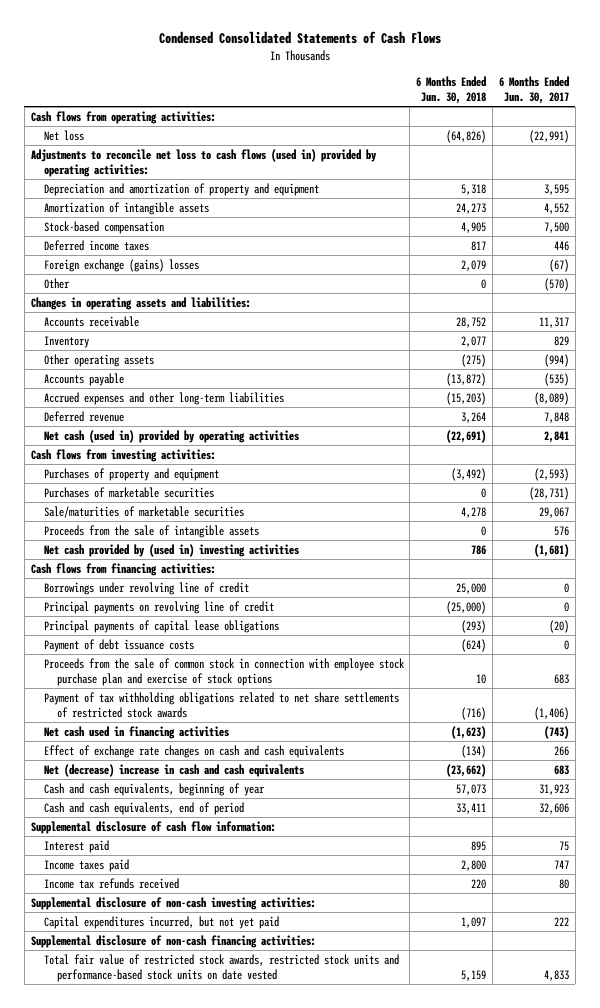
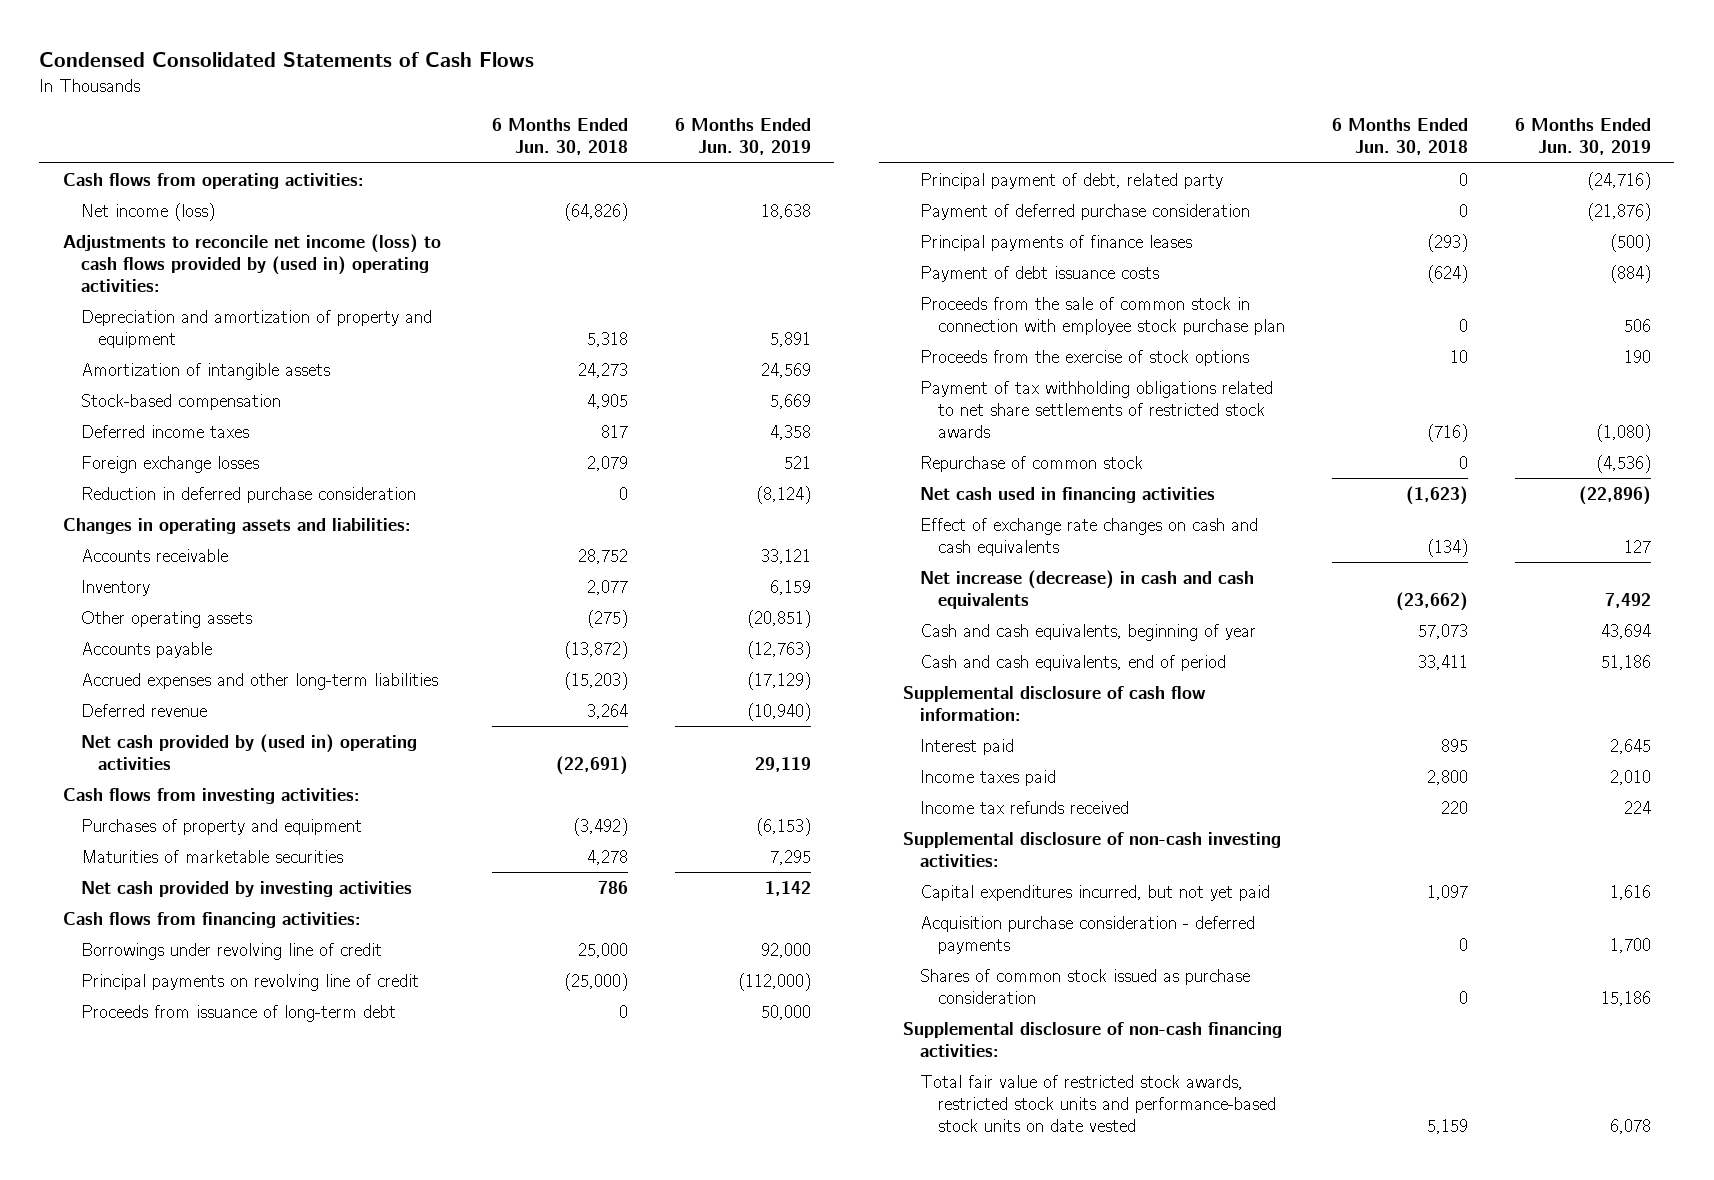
[498,75,569,104] 6 Months Ended Jun. 30, 2017 -> none
none -> [675,118,812,156] 6 Months Ended Jun. 30, 2019
[43,129,84,141] Net loss -> [80,202,215,221] Net income (loss)
[30,148,377,177] Adjustments to reconcile net loss to cash flows (used in) provided by operating activities: -> [62,233,441,292] Adjustments to reconcile net income (loss) to cash flows provided by (used in) operating activities:
[43,277,70,289] Other -> none
[43,258,199,272] Foreign exchange (gains) losses -> [80,455,259,473] Foreign exchange losses
none -> [80,486,416,503] Reduction in deferred purchase consideration
[43,429,299,443] Net cash (used in) provided by operating activities -> [80,733,417,770] Net cash provided by (used in) operating activities
[43,486,214,498] Purchases of marketable securities -> none
[43,524,259,538] Proceeds from the sale of intangible assets -> none
[43,505,244,518] Sale/maturities of marketable securities -> [80,849,343,863] Maturities of marketable securities
[43,543,299,557] Net cash provided by (used in) investing activities -> [80,880,412,897] Net cash provided by investing activities
none -> [80,1004,396,1022] Proceeds from issuance of long-term debt
none -> [920,172,1224,189] Principal payment of debt, related party
none -> [920,203,1251,220] Payment of deferred purchase consideration
[43,619,279,633] Principal payments of capital lease obligations -> [920,234,1193,251] Principal payments of finance leases
none -> [920,296,1286,335] Proceeds from the sale of common stock in connection with employee stock purchase plan
[43,657,405,686] Proceeds from the sale of common stock in connection with employee stock purchase plan and exercise of stock options -> [920,349,1250,366] Proceeds from the exercise of stock options
none -> [920,455,1144,472] Repurchase of common stock
[43,763,304,777] Net (decrease) increase in cash and cash equivalents -> [920,569,1255,609] Net increase (decrease) in cash and cash equivalents
none -> [920,915,1256,954] Acquisition purchase consideration - deferred payments
none -> [920,968,1251,1004] Shares of common stock issued as purchase consideration

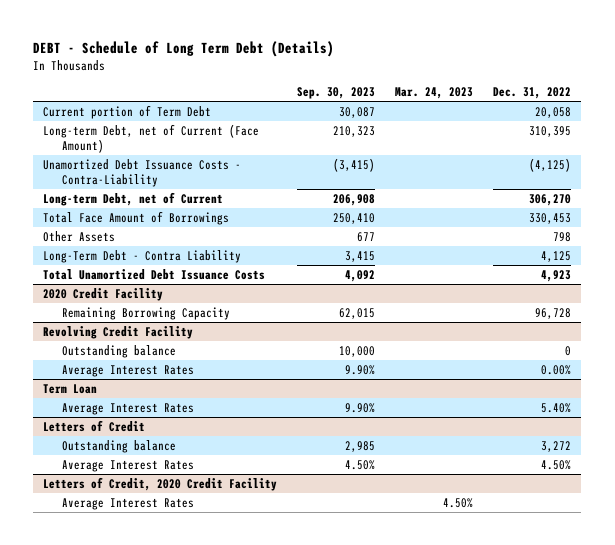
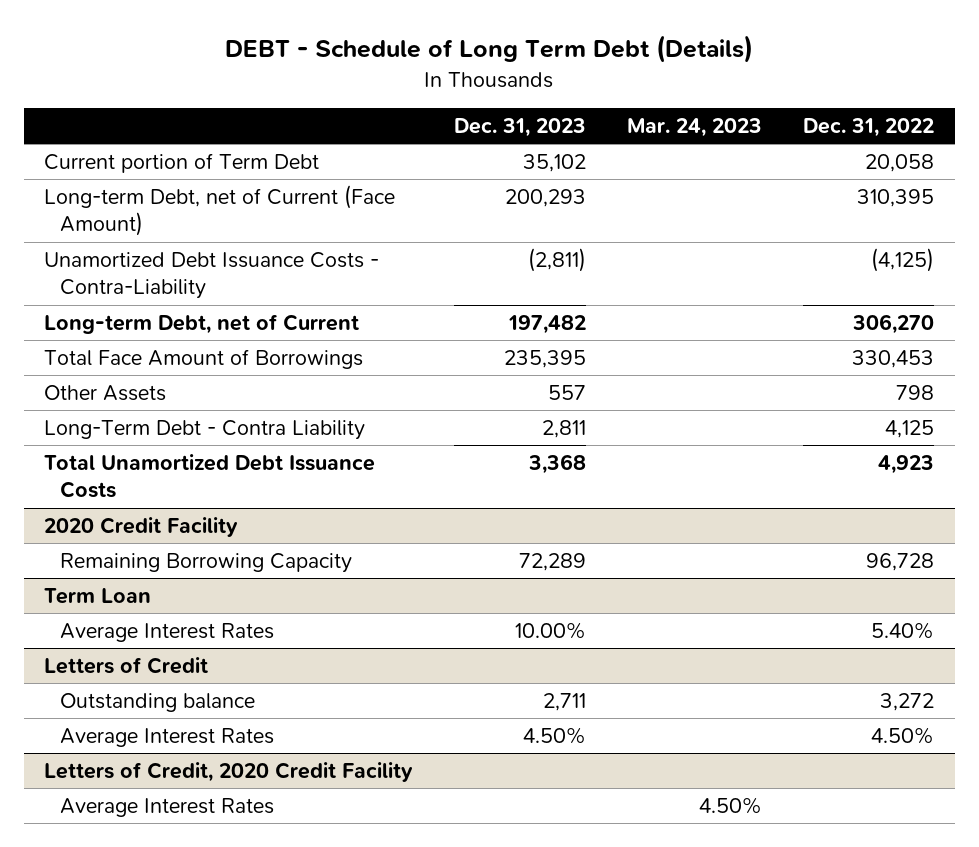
[297,86,376,99] Sep. 30, 2023 -> none
none -> [453,118,586,138] Dec. 31, 2023
[43,325,194,339] Revolving Credit Facility -> none
[62,344,177,358] Outstanding balance -> none
[62,364,195,377] Average Interest Rates -> none

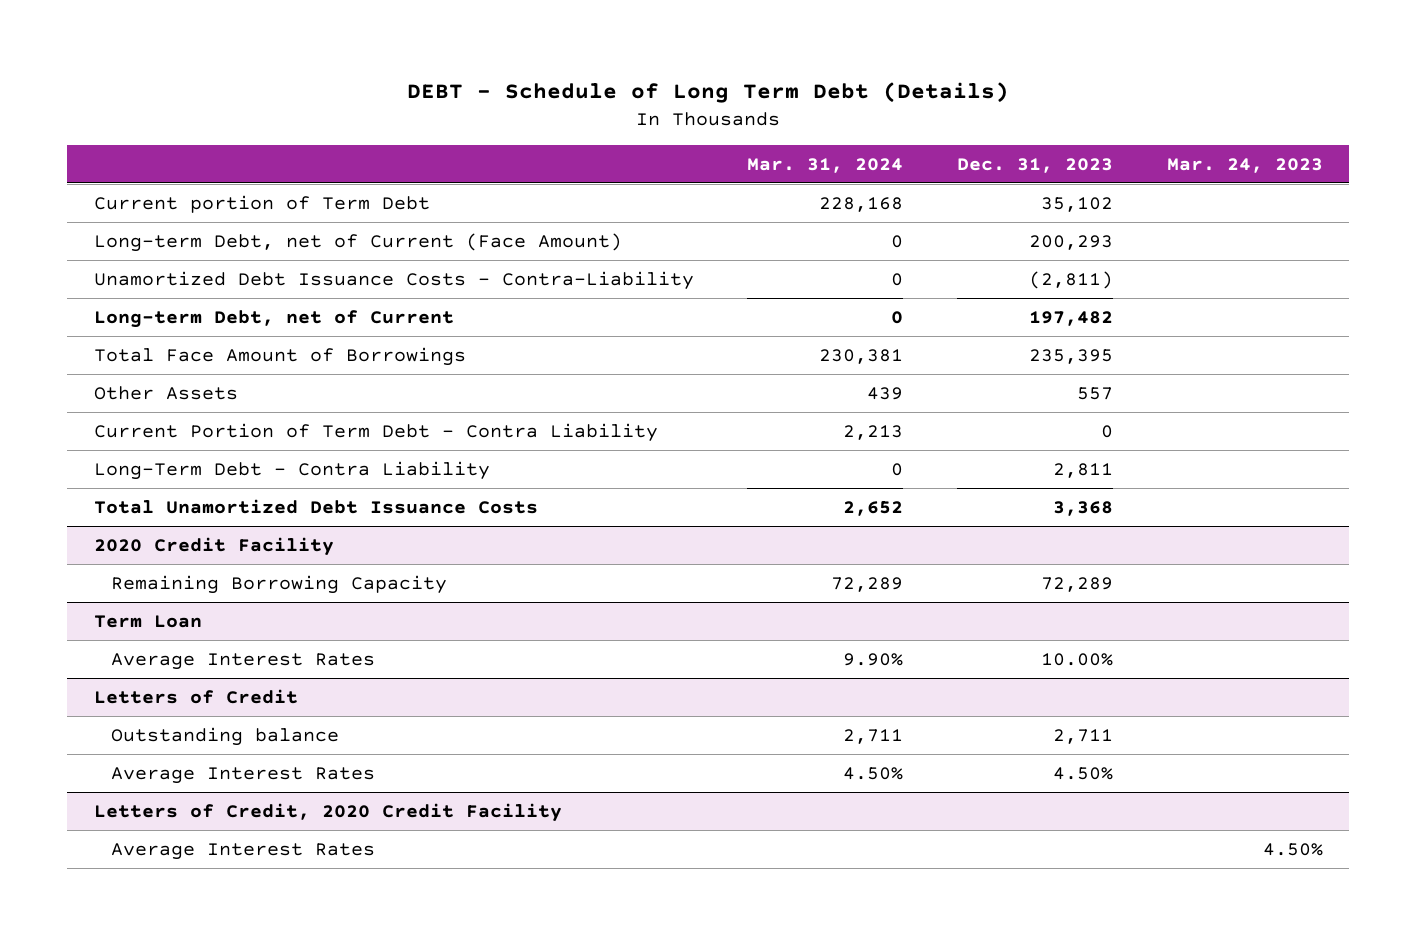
[803,118,935,138] Dec. 31, 2022 -> none
none -> [747,157,904,173] Mar. 31, 2024
none -> [93,422,658,442] Current Portion of Term Debt - Contra Liability

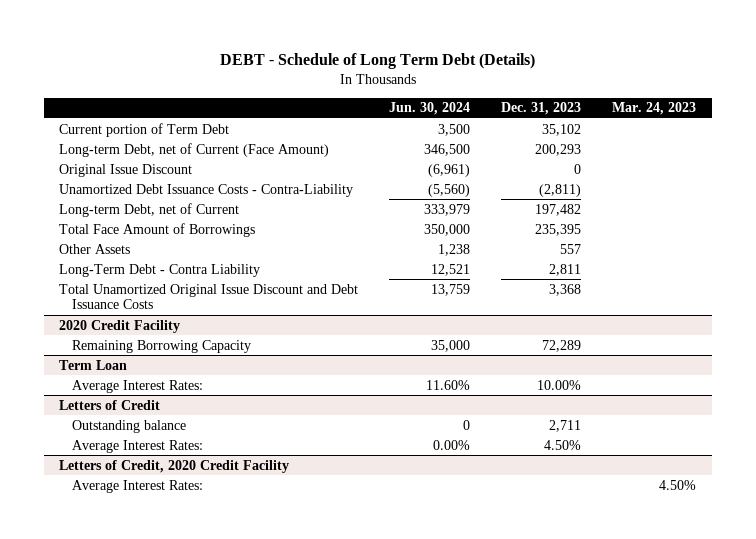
[747,157,904,173] Mar. 31, 2024 -> none
none -> [389,102,471,116] Jun. 30, 2024
none -> [59,163,193,177] Original Issue Discount
[93,422,658,442] Current Portion of Term Debt - Contra Liability -> none
[93,498,538,514] Total Unamortized Debt Issuance Costs -> [59,283,359,310] Total Unamortized Original Issue Discount and Debt Issuance Costs
[110,652,375,670] Average Interest Rates -> [72,379,204,393] Average Interest Rates:
[110,766,375,784] Average Interest Rates -> [72,439,204,453] Average Interest Rates:
[110,842,375,860] Average Interest Rates -> [72,479,204,493] Average Interest Rates:

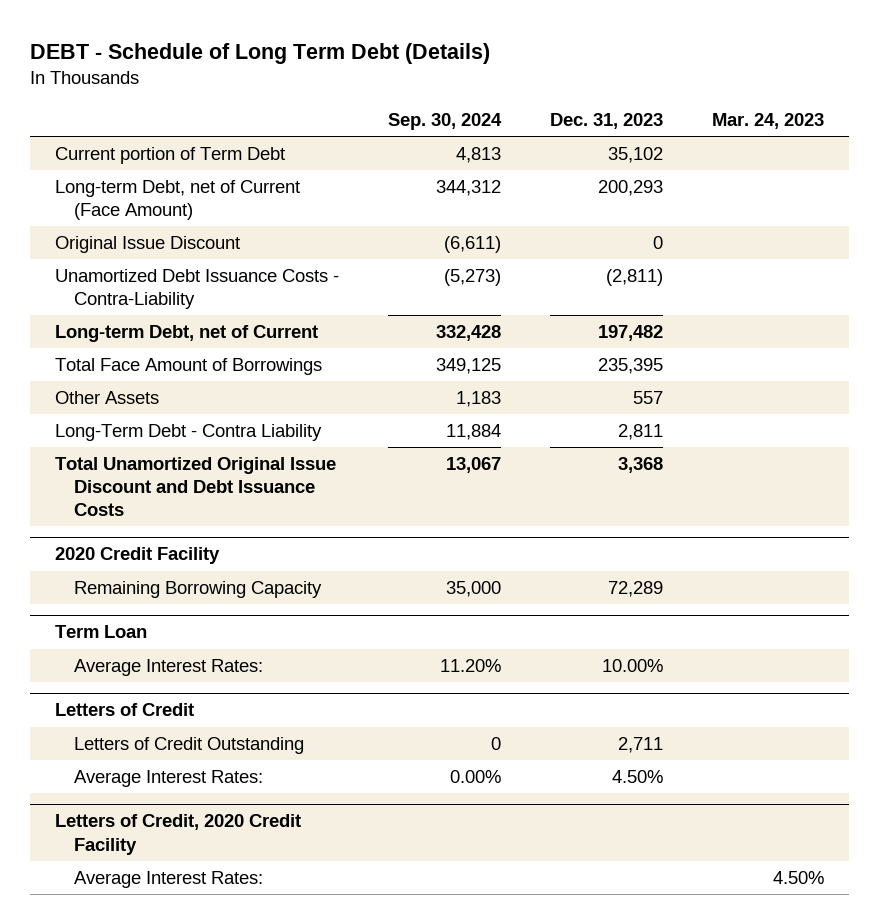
[389,102,471,116] Jun. 30, 2024 -> none
none -> [387,113,502,131] Sep. 30, 2024
[72,419,187,433] Outstanding balance -> [74,736,305,754] Letters of Credit Outstanding

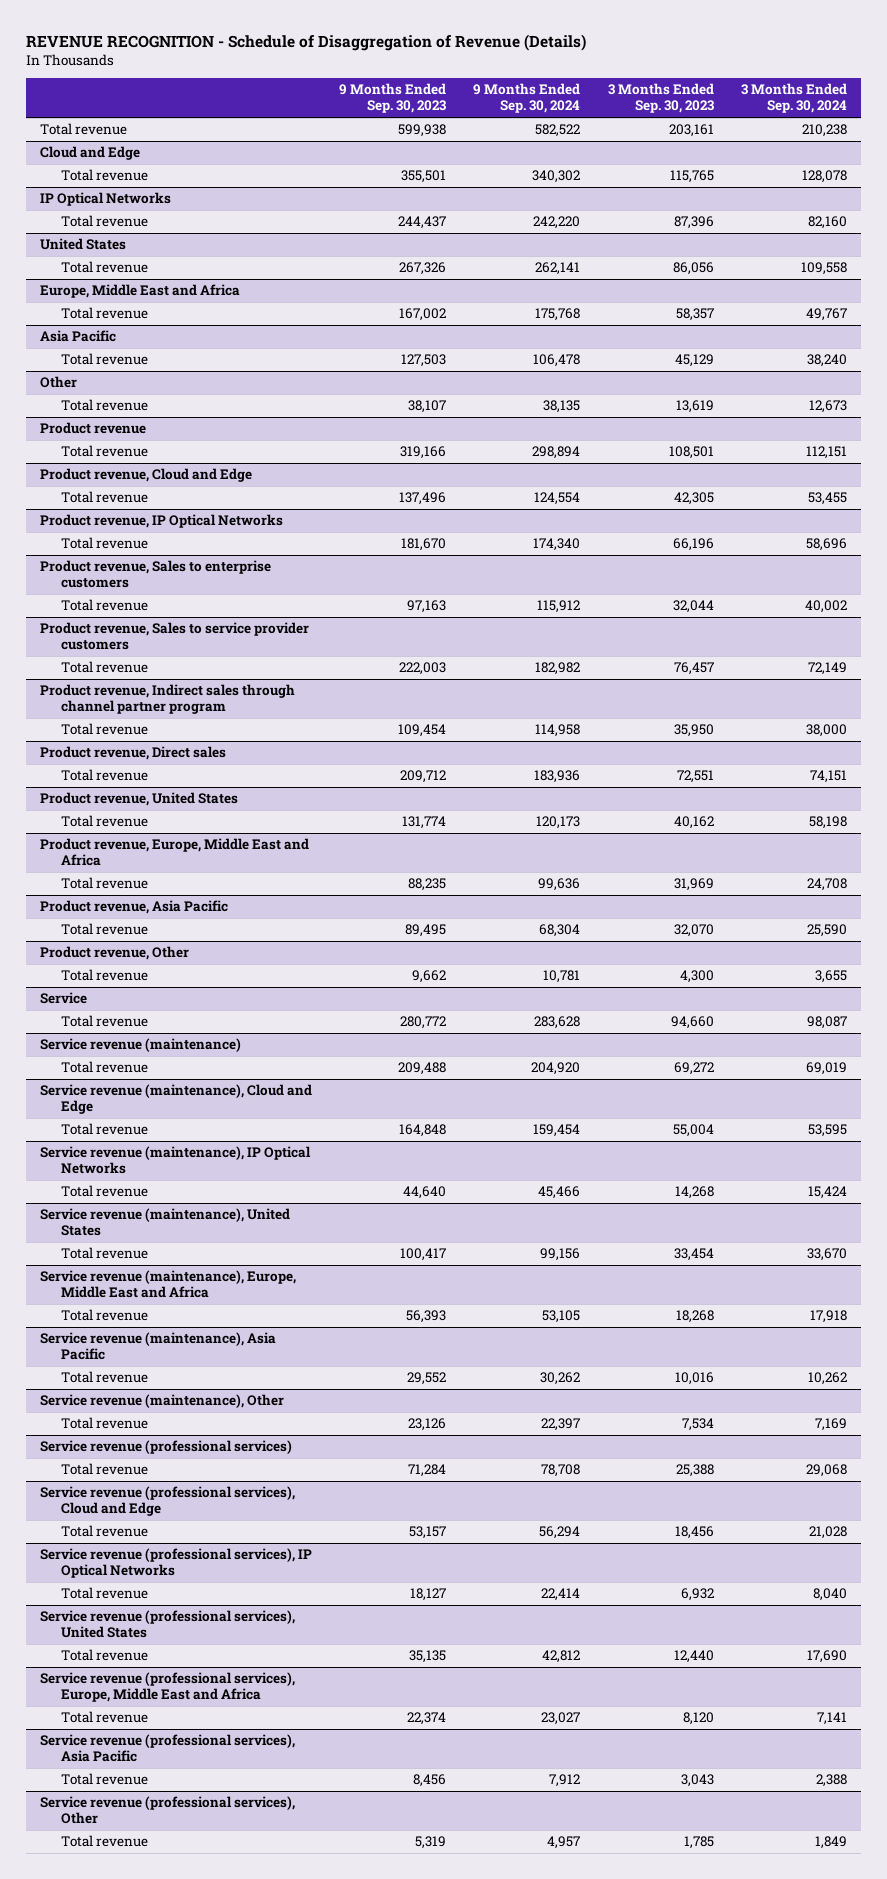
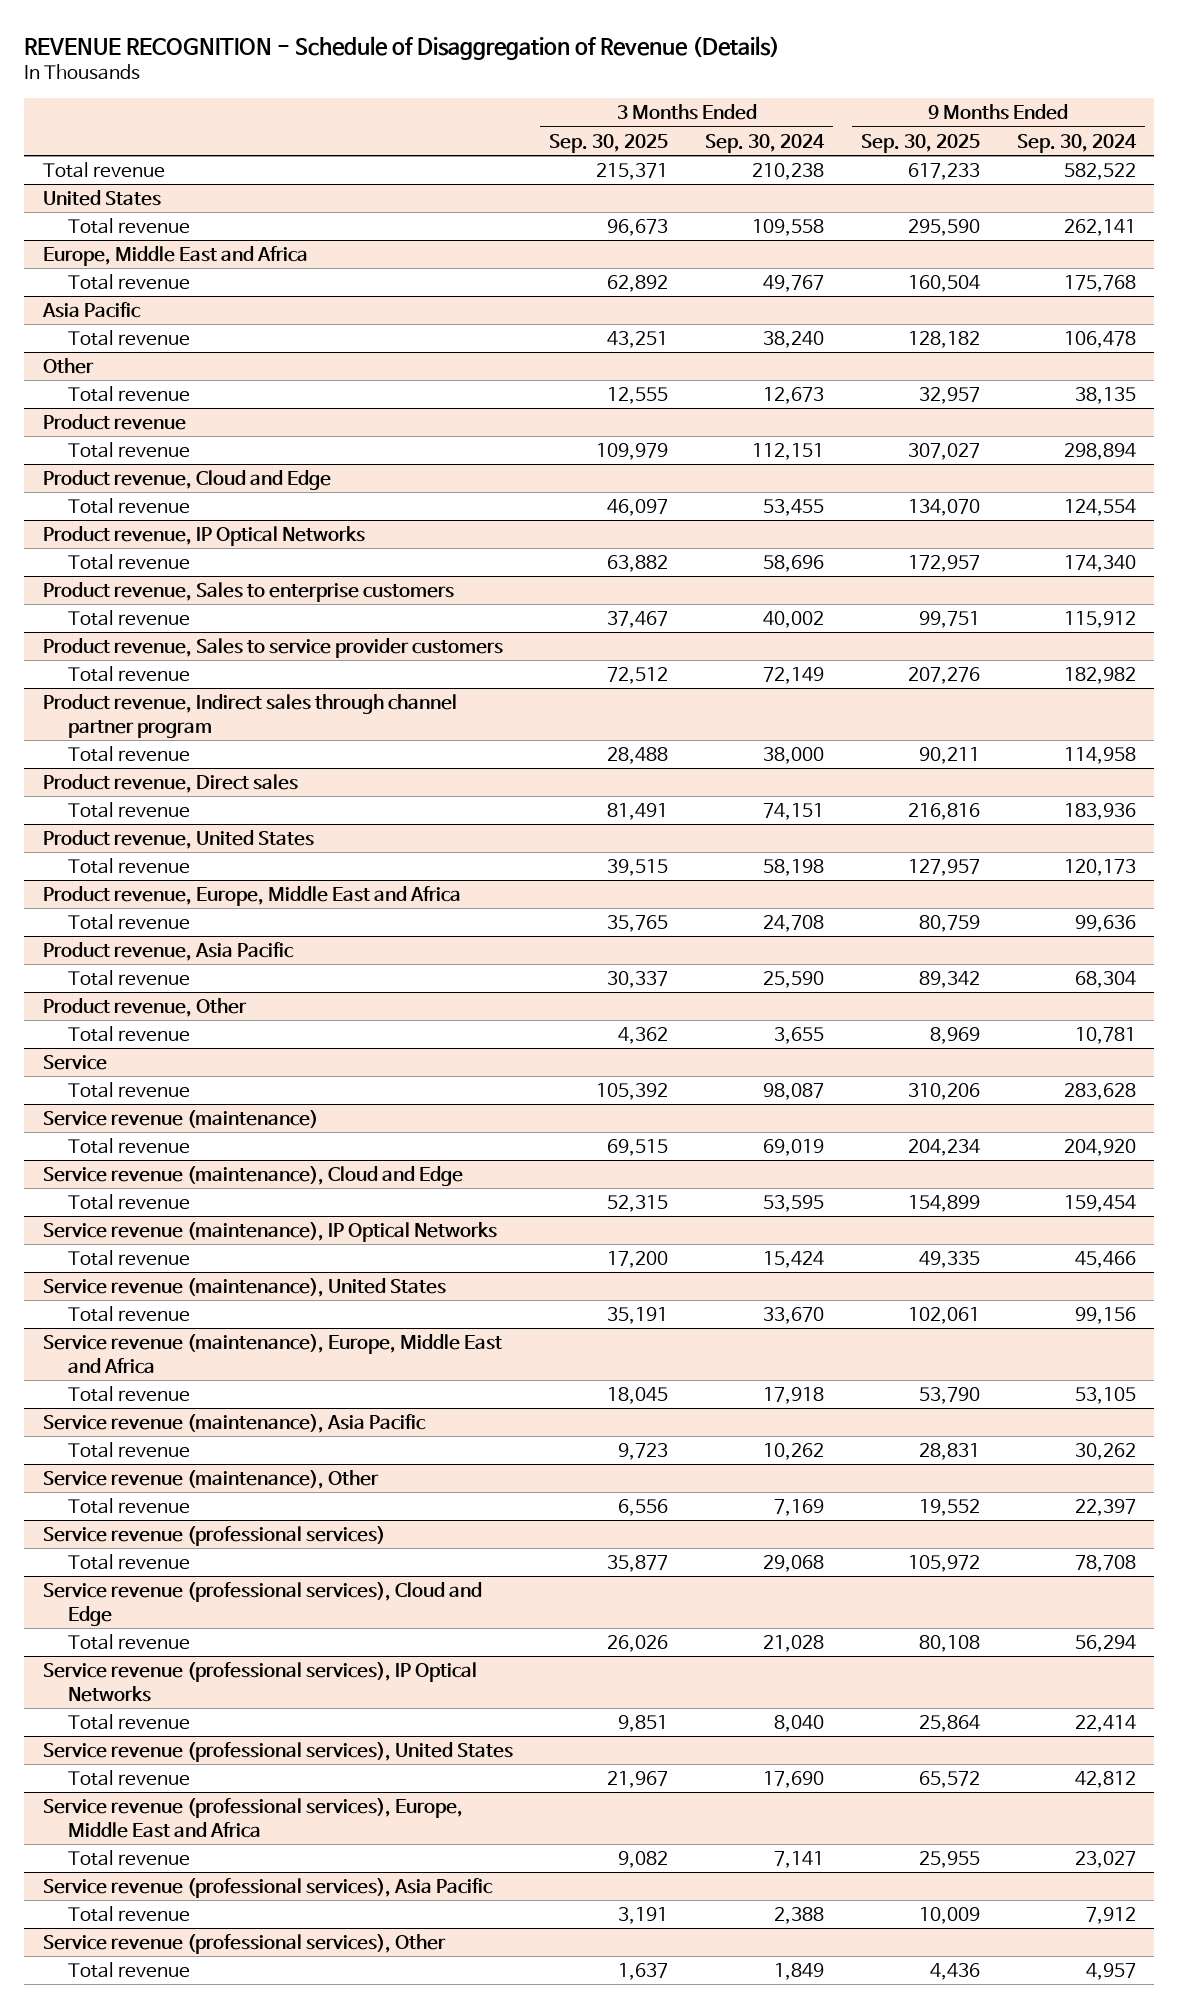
[339,83,447,114] 9 Months Ended Sep. 30, 2023 -> none
[607,83,714,114] 3 Months Ended Sep. 30, 2023 -> none
none -> [549,133,669,153] Sep. 30, 2025
none -> [860,133,980,153] Sep. 30, 2025
[39,146,140,161] Cloud and Edge -> none
[60,169,148,182] Total revenue -> none
[39,192,171,207] IP Optical Networks -> none
[60,215,148,228] Total revenue -> none

